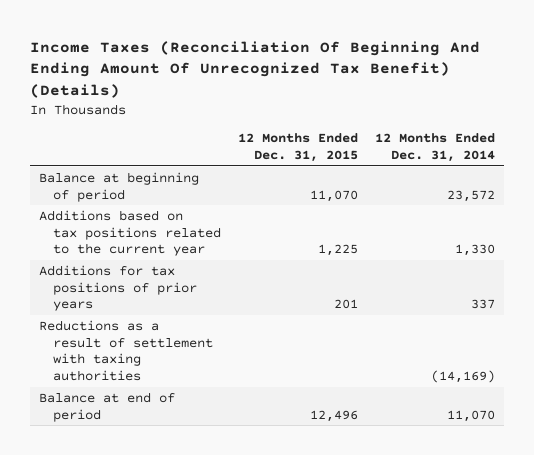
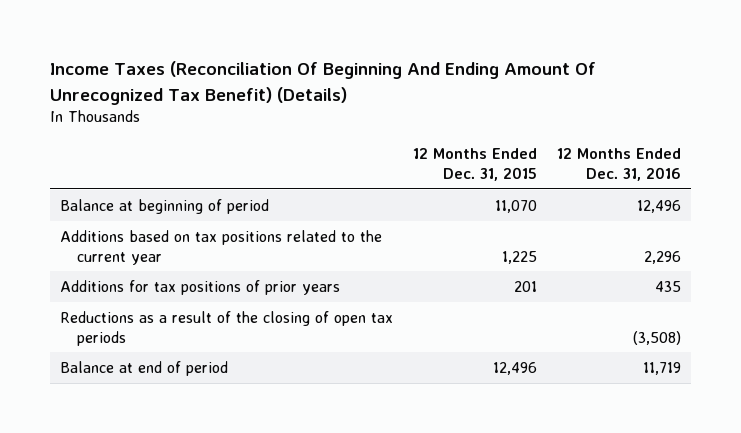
[375,133,496,163] 12 Months Ended Dec. 31, 2014 -> none
none -> [556,148,681,182] 12 Months Ended Dec. 31, 2016
[38,319,213,382] Reductions as a result of settlement with taxing authorities -> [60,310,394,346] Reductions as a result of the closing of open tax periods

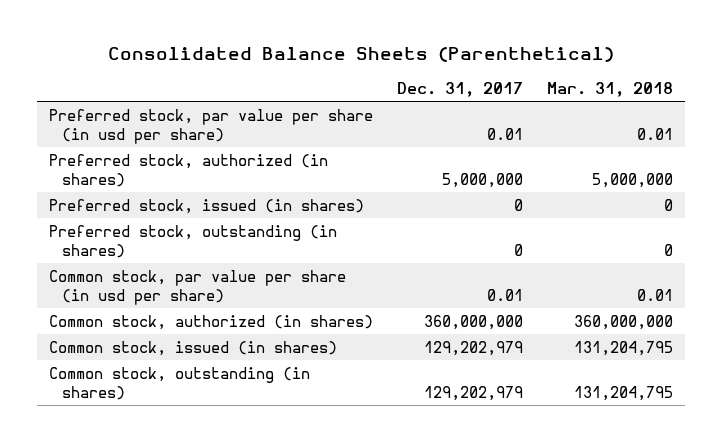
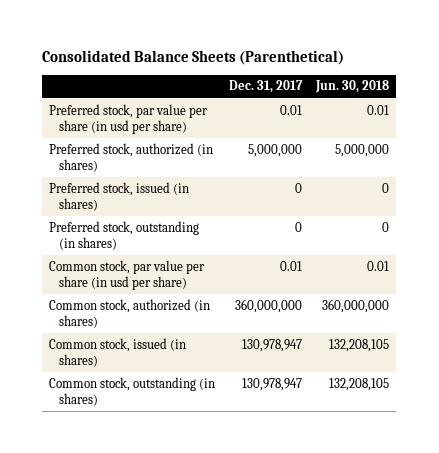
[547,81,674,97] Mar. 31, 2018 -> none
none -> [315,80,390,94] Jun. 30, 2018
[424,340,524,356] 129,202,979 -> [242,338,303,352] 130,978,947
[424,385,524,401] 129,202,979 -> [242,377,303,391] 130,978,947

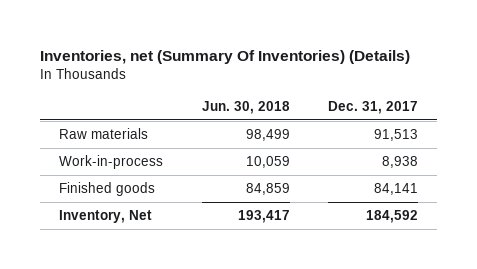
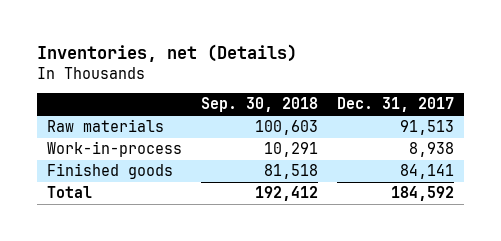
[40,50,411,65] Inventories, net (Summary Of Inventories) (Details) -> [36,44,297,63] Inventories, net (Details)
[201,101,290,115] Jun. 30, 2018 -> none
none -> [200,97,318,113] Sep. 30, 2018
[59,210,153,224] Inventory, Net -> [46,186,92,199] Total

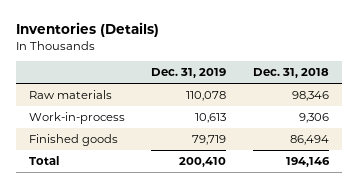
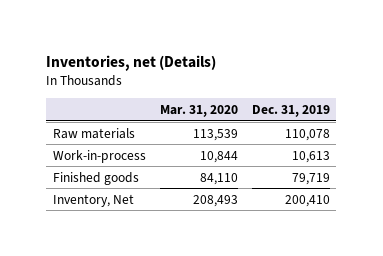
[15,21,159,37] Inventories (Details) -> [46,54,217,71] Inventories, net (Details)
[252,68,329,79] Dec. 31, 2018 -> none
none -> [159,104,238,117] Mar. 31, 2020
[28,155,59,165] Total -> [53,193,135,207] Inventory, Net

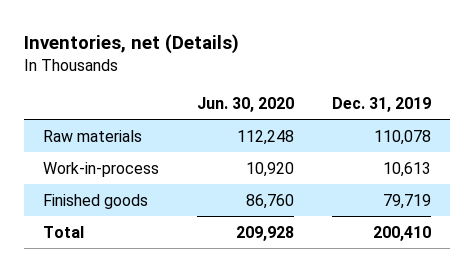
[159,104,238,117] Mar. 31, 2020 -> none
none -> [196,96,294,112] Jun. 30, 2020
[53,193,135,207] Inventory, Net -> [42,225,84,238] Total

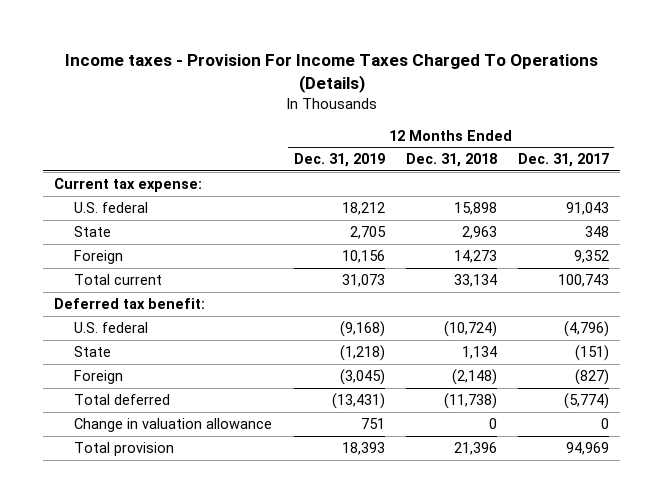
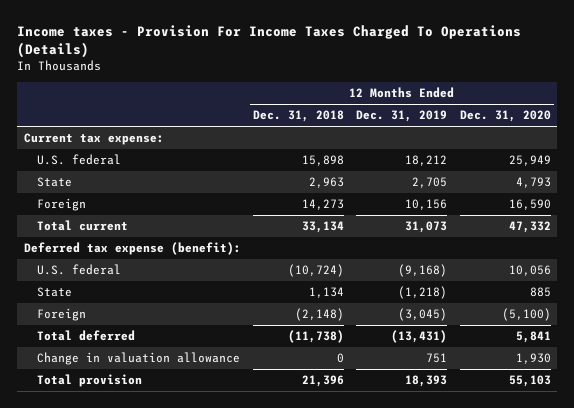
[518,153,610,168] Dec. 31, 2017 -> none
none -> [459,110,551,123] Dec. 31, 2020
[54,297,206,309] Deferred tax benefit: -> [23,242,241,256] Deferred tax expense (benefit):

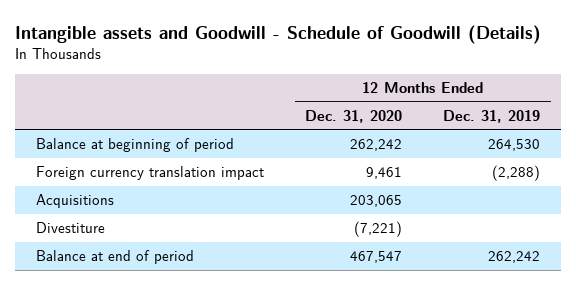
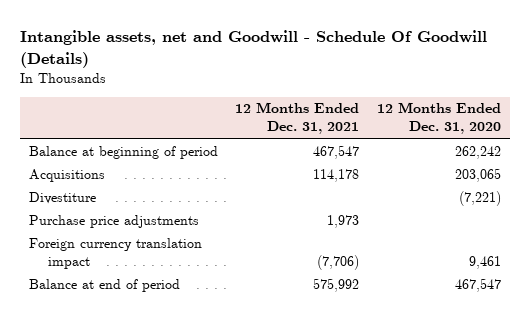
[15,24,542,44] Intangible assets and Goodwill - Schedule of Goodwill (Details) -> [19,29,487,68] Intangible assets, net and Goodwill - Schedule Of Goodwill (Details)
[443,109,541,123] Dec. 31, 2019 -> none
none -> [235,102,360,135] 12 Months Ended Dec. 31, 2021
none -> [28,214,199,228] Purchase price adjustments
[36,166,265,181] Foreign currency translation impact -> [28,237,202,269] Foreign currency translation impact

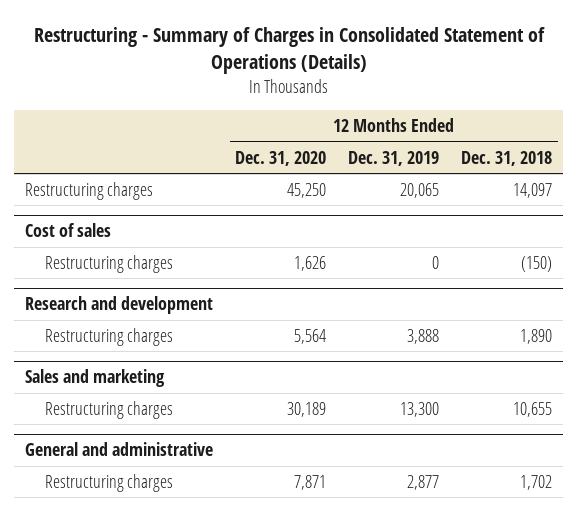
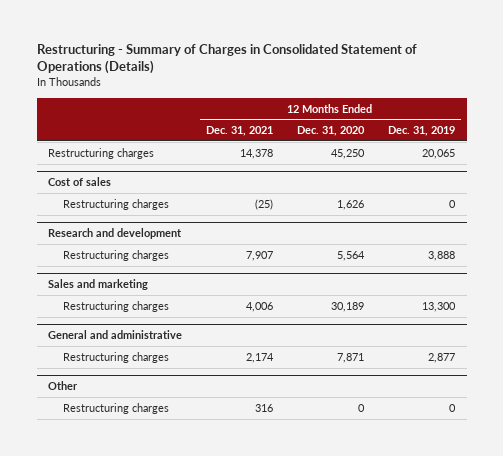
[461,150,553,166] Dec. 31, 2018 -> none
none -> [206,126,274,137] Dec. 31, 2021
none -> [48,381,79,391] Other
none -> [62,402,169,414] Restructuring charges

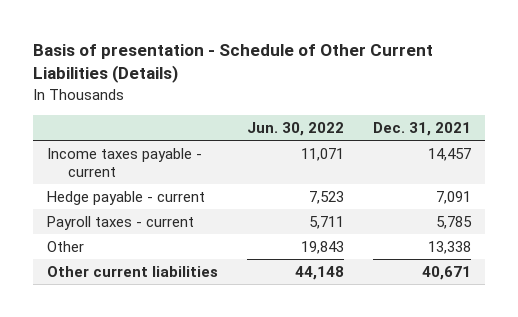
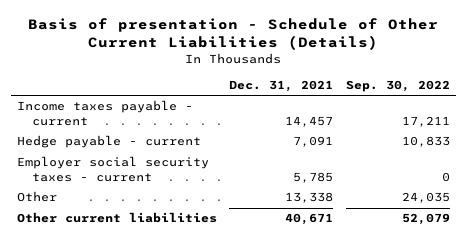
[246,121,344,136] Jun. 30, 2022 -> none
none -> [345,80,450,93] Sep. 30, 2022
[47,216,195,231] Payroll taxes - current -> [16,156,209,182] Employer social security taxes - current

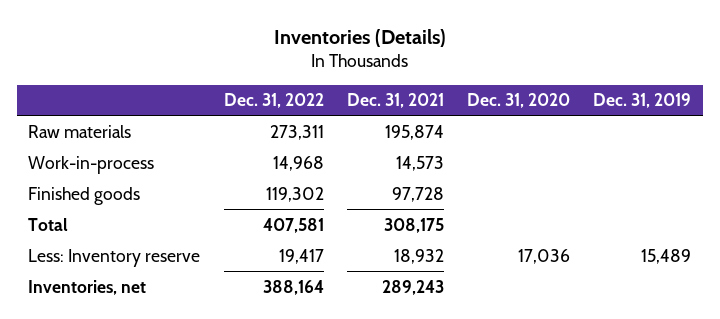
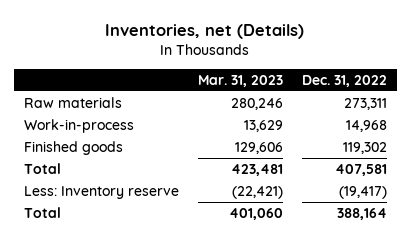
[273,28,446,47] Inventories (Details) -> [105,23,305,39] Inventories, net (Details)
[346,93,444,109] Dec. 31, 2021 -> none
[466,93,570,109] Dec. 31, 2020 -> none
[593,93,692,109] Dec. 31, 2019 -> none
none -> [197,75,283,88] Mar. 31, 2023
[278,248,324,264] 19,417 -> [339,185,388,199] (19,417)
[28,279,147,295] Inventories, net -> [23,206,61,218] Total

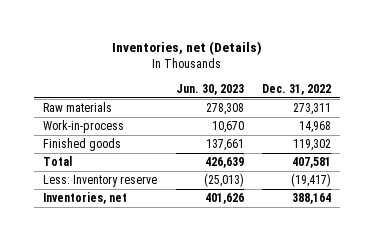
[197,75,283,88] Mar. 31, 2023 -> none
none -> [175,83,244,95] Jun. 30, 2023
[23,206,61,218] Total -> [43,192,128,205] Inventories, net

